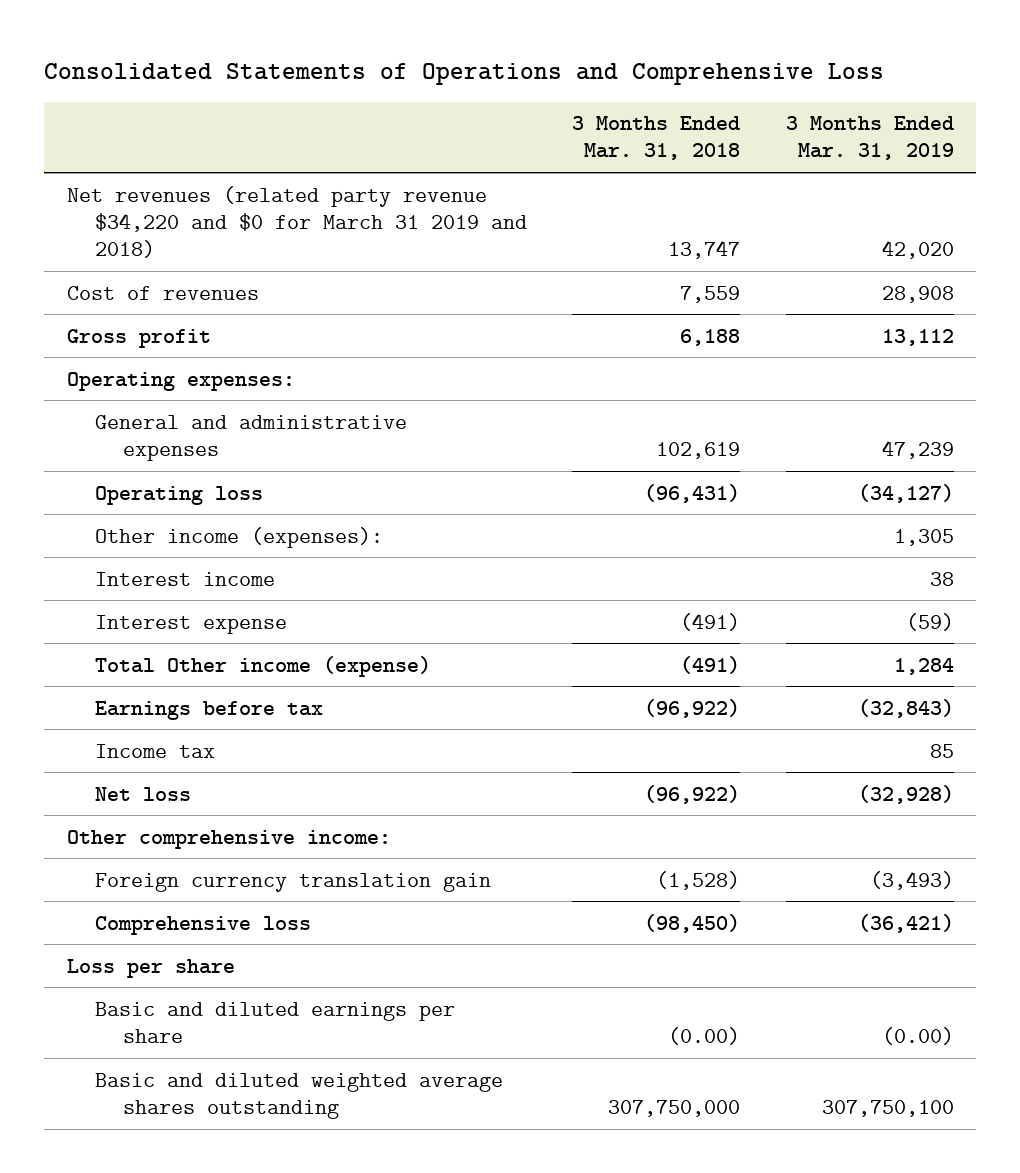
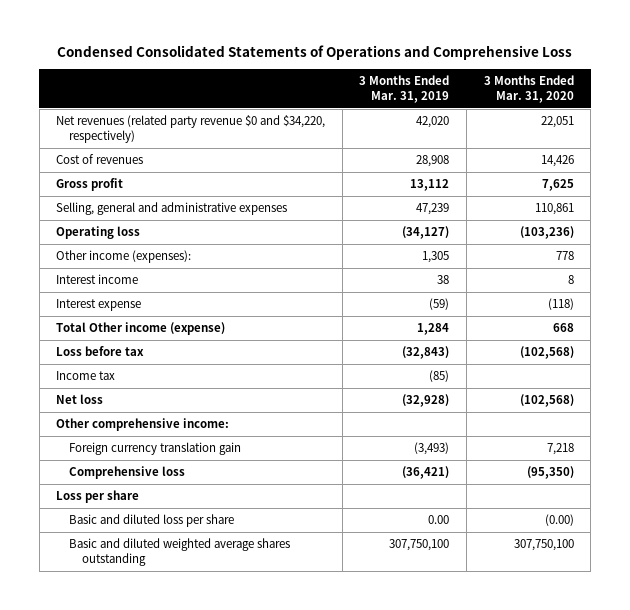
[44,63,885,86] Consolidated Statements of Operations and Comprehensive Loss -> [56,45,572,61] Condensed Consolidated Statements of Operations and Comprehensive Loss
[572,116,741,161] 3 Months Ended Mar. 31, 2018 -> none
none -> [483,75,574,104] 3 Months Ended Mar. 31, 2020
[66,185,527,258] Net revenues (related party revenue $34,220 and $0 for March 31 2019 and 2018) -> [56,115,326,144] Net revenues (related party revenue $0 and $34,220, respectively)
[66,371,295,391] Operating expenses: -> none
[94,414,407,461] General and administrative expenses -> [56,202,288,216] Selling, general and administrative expenses
[94,700,323,720] Earnings before tax -> [56,346,145,357] Loss before tax
[929,743,954,758] 85 -> [429,370,450,383] (85)
[94,1001,455,1043] Basic and diluted earnings per share -> [69,514,235,528] Basic and diluted loss per share
[881,1026,954,1045] (0.00) -> [428,515,450,525] 0.00

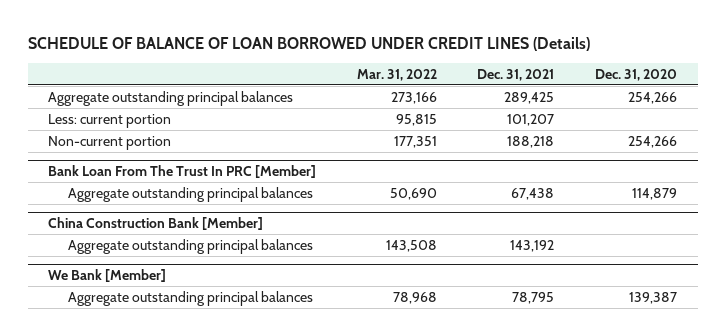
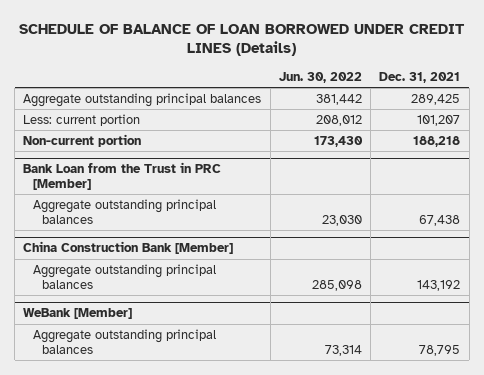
[356,68,437,81] Mar. 31, 2022 -> none
[595,68,678,81] Dec. 31, 2020 -> none
none -> [278,71,362,83] Jun. 30, 2022
[47,165,316,179] Bank Loan From The Trust In PRC [Member] -> [23,162,222,190] Bank Loan from the Trust in PRC [Member]
[47,269,166,283] We Bank [Member] -> [23,308,133,320] WeBank [Member]

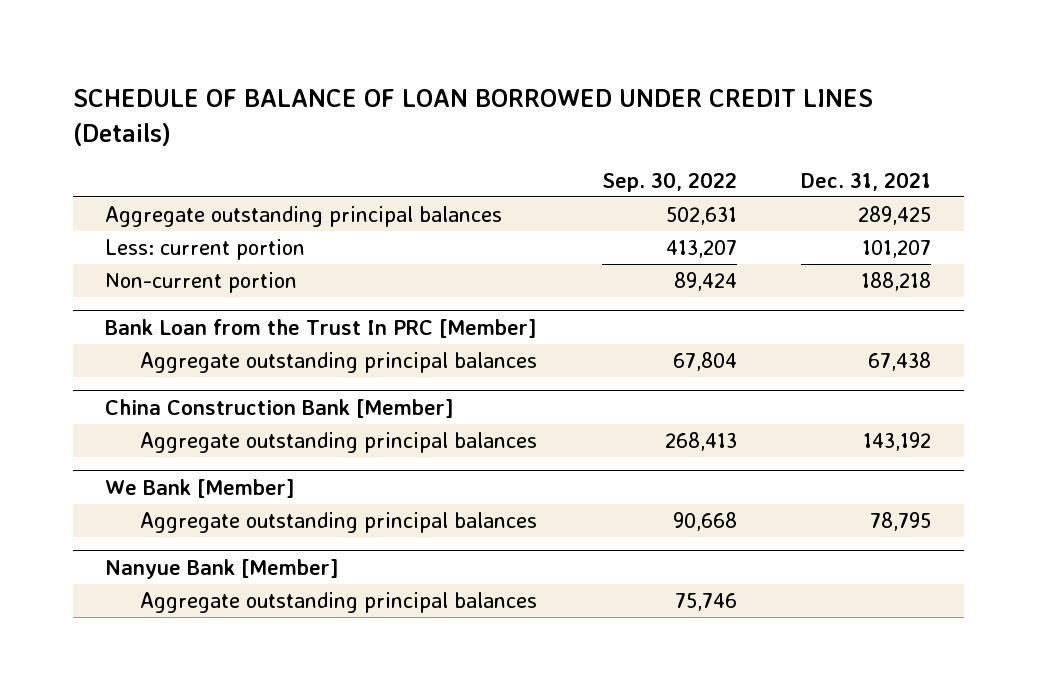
[278,71,362,83] Jun. 30, 2022 -> none
none -> [601,171,737,192] Sep. 30, 2022
[23,162,222,190] Bank Loan from the Trust in PRC [Member] -> [105,318,538,338] Bank Loan from the Trust In PRC [Member]
[23,308,133,320] WeBank [Member] -> [105,478,296,498] We Bank [Member]
none -> [105,558,340,579] Nanyue Bank [Member]
none -> [140,592,538,614] Aggregate outstanding principal balances

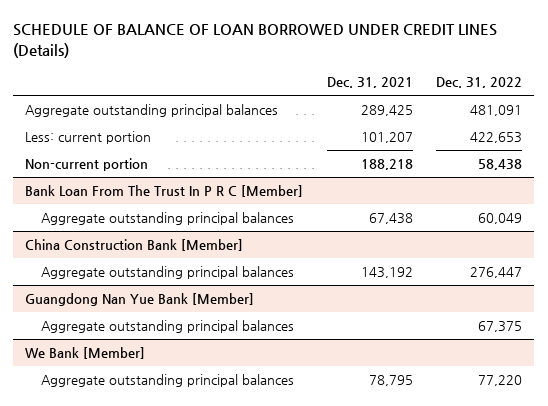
[601,171,737,192] Sep. 30, 2022 -> none
none -> [436,77,523,89] Dec. 31, 2022
[105,318,538,338] Bank Loan from the Trust In PRC [Member] -> [25,185,304,198] Bank Loan From The Trust In P R C [Member]
none -> [25,293,255,307] Guangdong Nan Yue Bank [Member]
none -> [41,320,295,334] Aggregate outstanding principal balances
[105,558,340,579] Nanyue Bank [Member] -> none
[140,592,538,614] Aggregate outstanding principal balances -> none

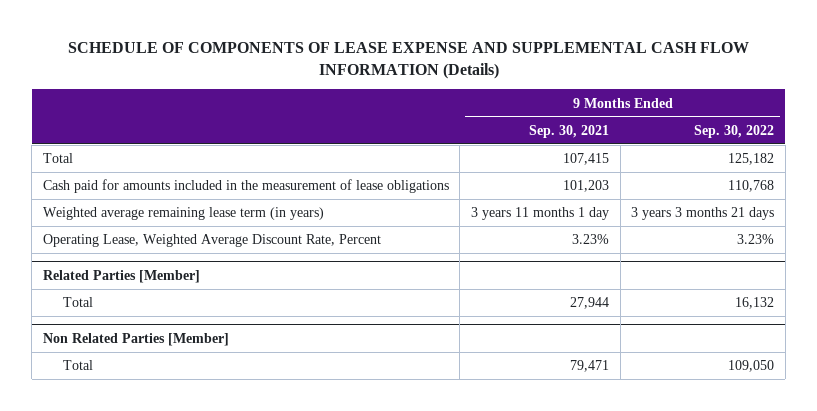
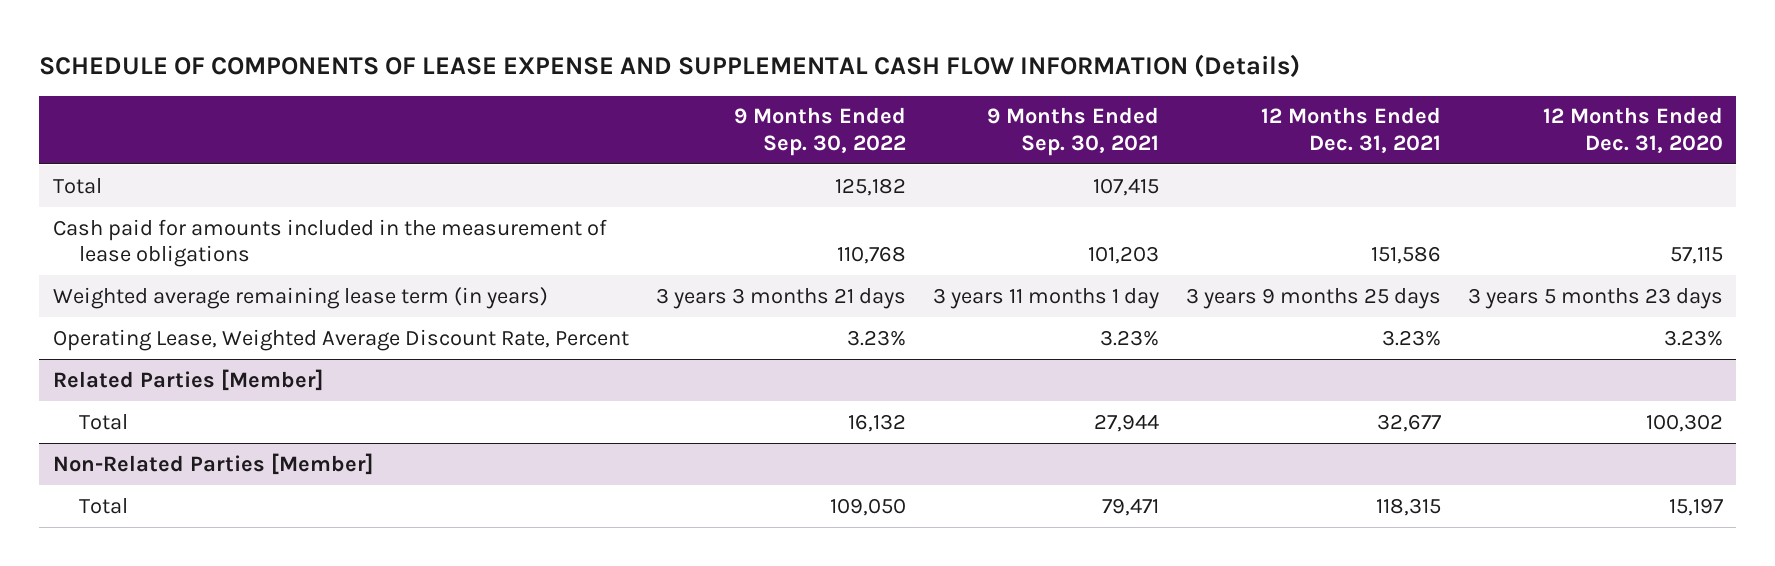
none -> [1260,107,1441,153] 12 Months Ended Dec. 31, 2021
none -> [1542,107,1723,153] 12 Months Ended Dec. 31, 2020
[42,333,229,347] Non Related Parties [Member] -> [52,452,373,475] Non-Related Parties [Member]

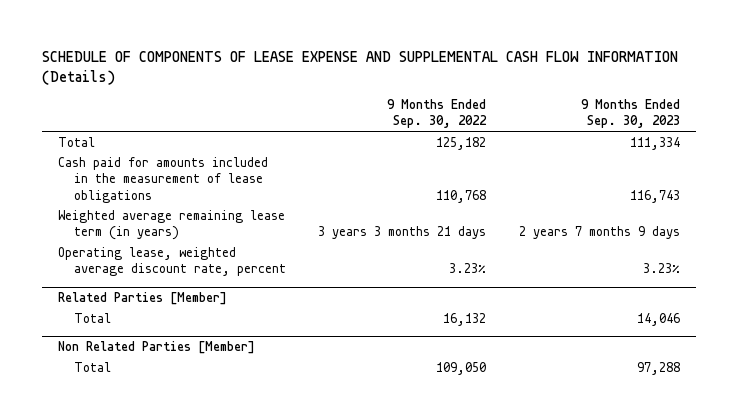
[986,107,1159,156] 9 Months Ended Sep. 30, 2021 -> none
[1260,107,1441,153] 12 Months Ended Dec. 31, 2021 -> none
[1542,107,1723,153] 12 Months Ended Dec. 31, 2020 -> none
none -> [580,98,680,129] 9 Months Ended Sep. 30, 2023
[52,328,629,351] Operating Lease, Weighted Average Discount Rate, Percent -> [58,246,286,277] Operating lease, weighted average discount rate, percent
[52,452,373,475] Non-Related Parties [Member] -> [58,340,256,354] Non Related Parties [Member]

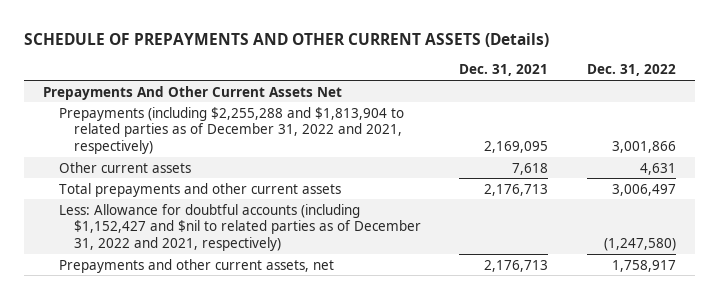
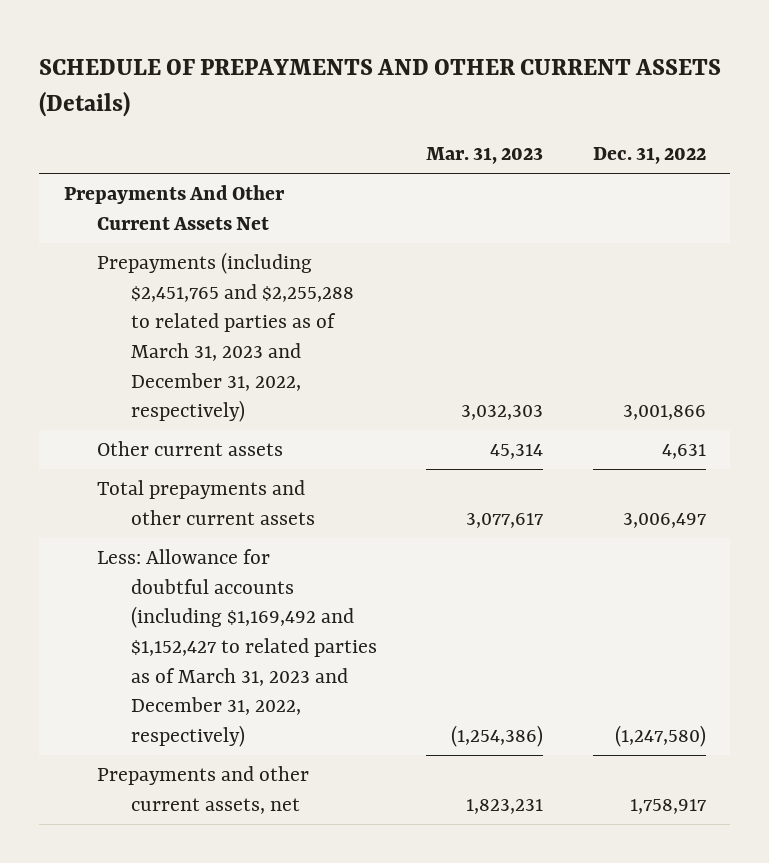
[459,64,549,77] Dec. 31, 2021 -> none
none -> [426,147,544,165] Mar. 31, 2023
[58,106,404,154] Prepayments (including $2,255,288 and $1,813,904 to related parties as of December 31, 2022 and 2021, respectively) -> [97,252,354,423] Prepayments (including $2,451,765 and $2,255,288 to related parties as of March 31, 2023 and December 31, 2022, respectively)
[58,203,422,251] Less: Allowance for doubtful accounts (including $1,152,427 and $nil to related parties as of December 31, 2022 and 2021, respectively) -> [97,549,377,747] Less: Allowance for doubtful accounts (including $1,169,492 and $1,152,427 to related parties as of March 31, 2023 and December 31, 2022, respectively)

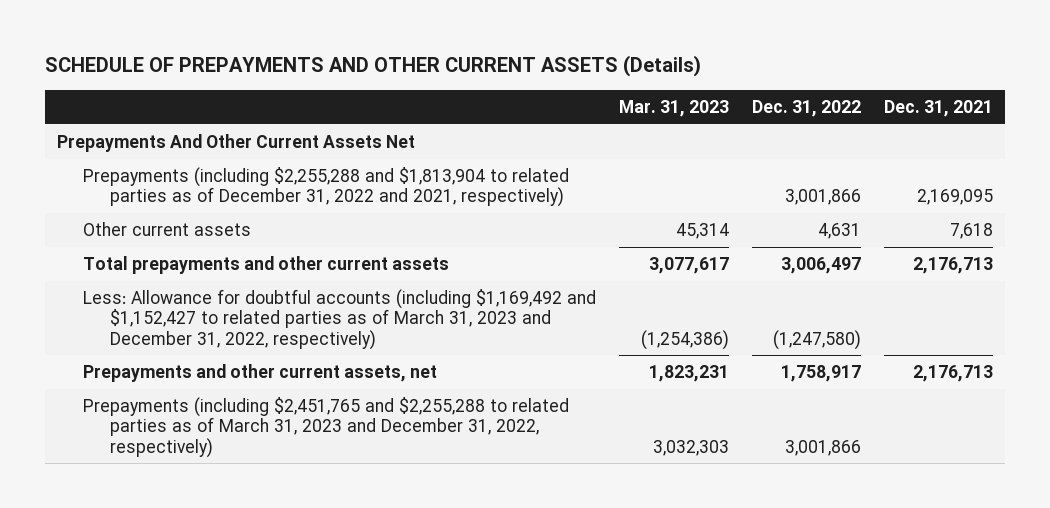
none -> [884,99,994,117] Dec. 31, 2021
none -> [83,167,570,208] Prepayments (including $2,255,288 and $1,813,904 to related parties as of December 31, 2022 and 2021, respectively)
[97,252,354,423] Prepayments (including $2,451,765 and $2,255,288 to related parties as of March 31, 2023 and December 31, 2022, respectively) -> [83,397,570,458] Prepayments (including $2,451,765 and $2,255,288 to related parties as of March 31, 2023 and December 31, 2022, respectively)

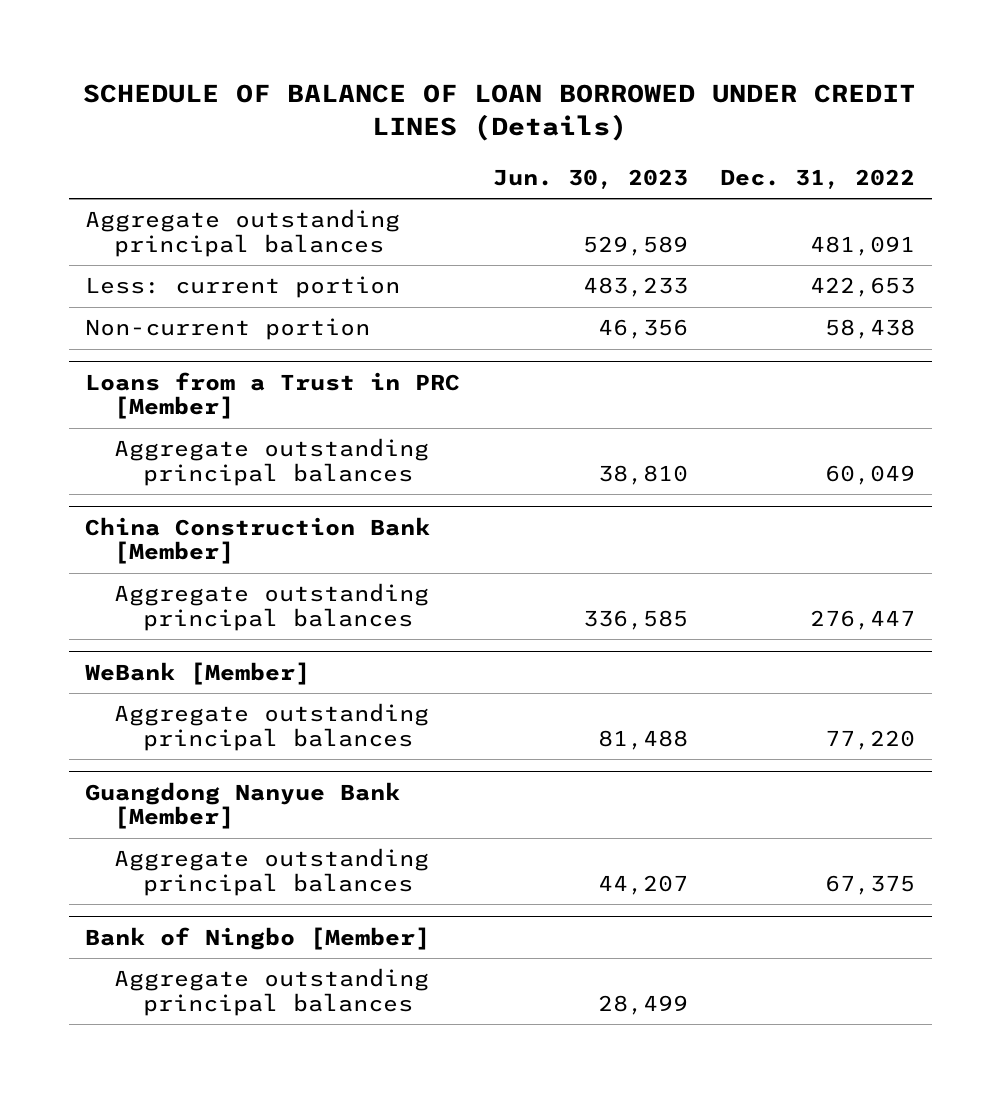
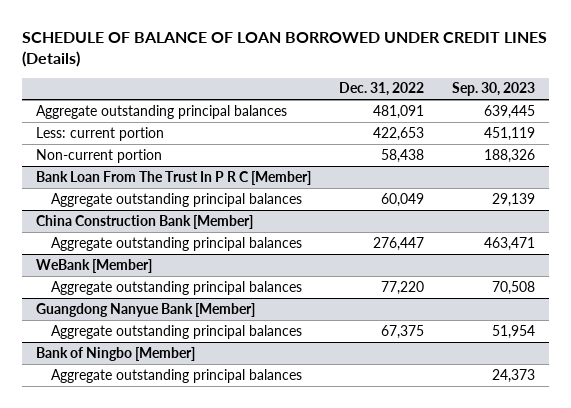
[492,168,688,189] Jun. 30, 2023 -> none
none -> [452,82,536,97] Sep. 30, 2023
[84,371,460,420] Loans from a Trust in PRC [Member] -> [36,170,312,185] Bank Loan From The Trust In P R C [Member]

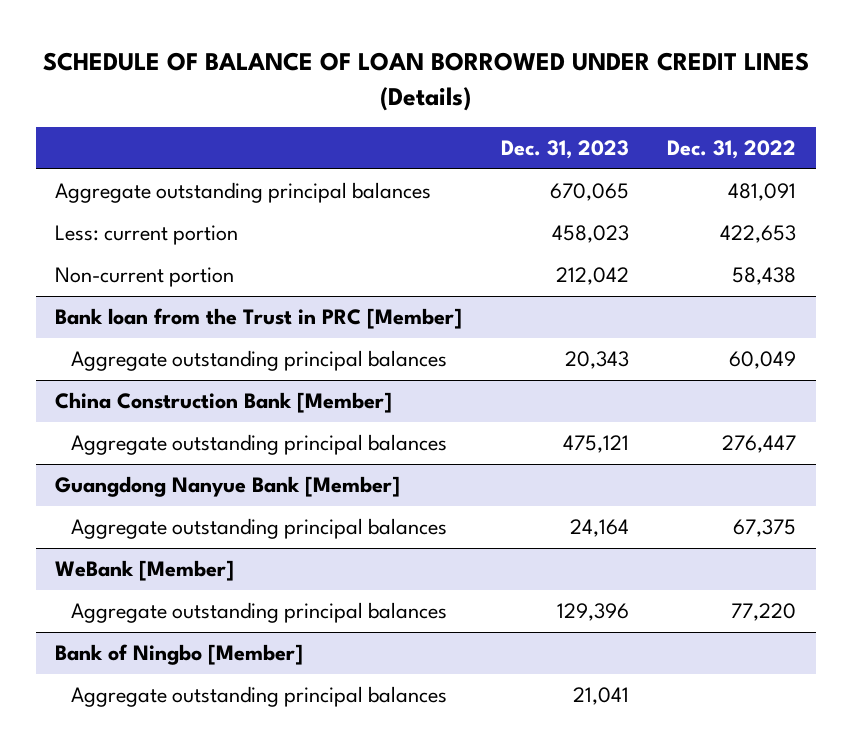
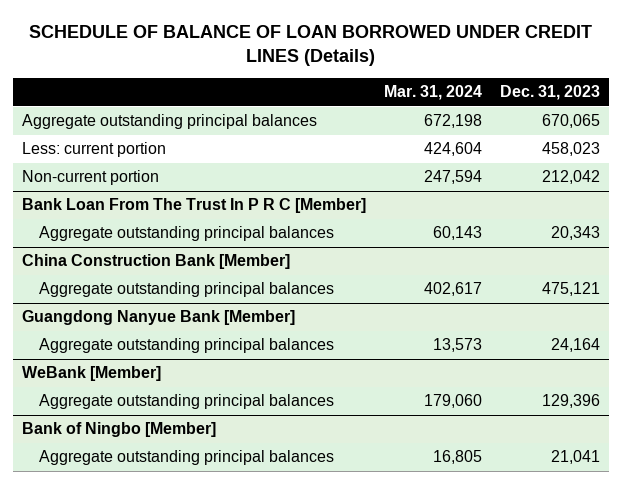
[667,140,797,160] Dec. 31, 2022 -> none
none -> [383,85,482,101] Mar. 31, 2024
[55,308,463,330] Bank loan from the Trust in PRC [Member] -> [22,198,367,214] Bank Loan From The Trust In P R C [Member]

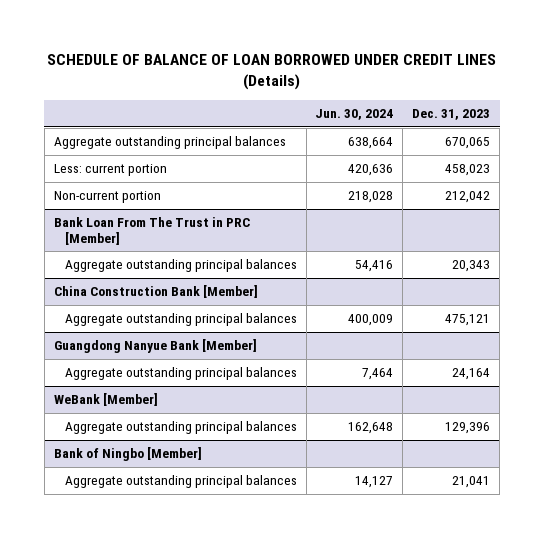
[383,85,482,101] Mar. 31, 2024 -> none
none -> [315,109,394,121] Jun. 30, 2024
[22,198,367,214] Bank Loan From The Trust In P R C [Member] -> [53,217,250,245] Bank Loan From The Trust in PRC [Member]

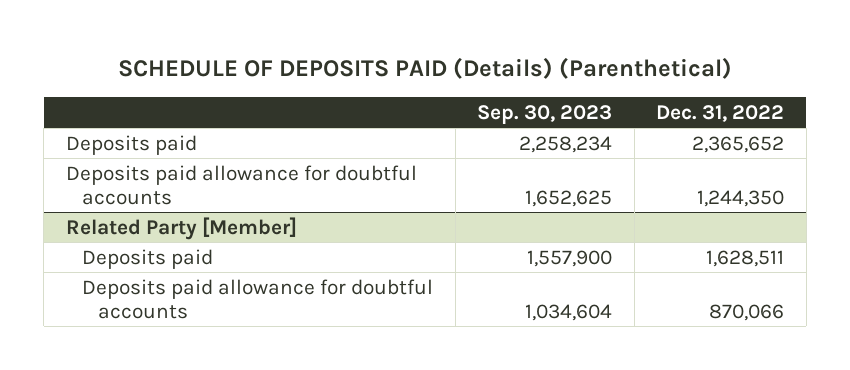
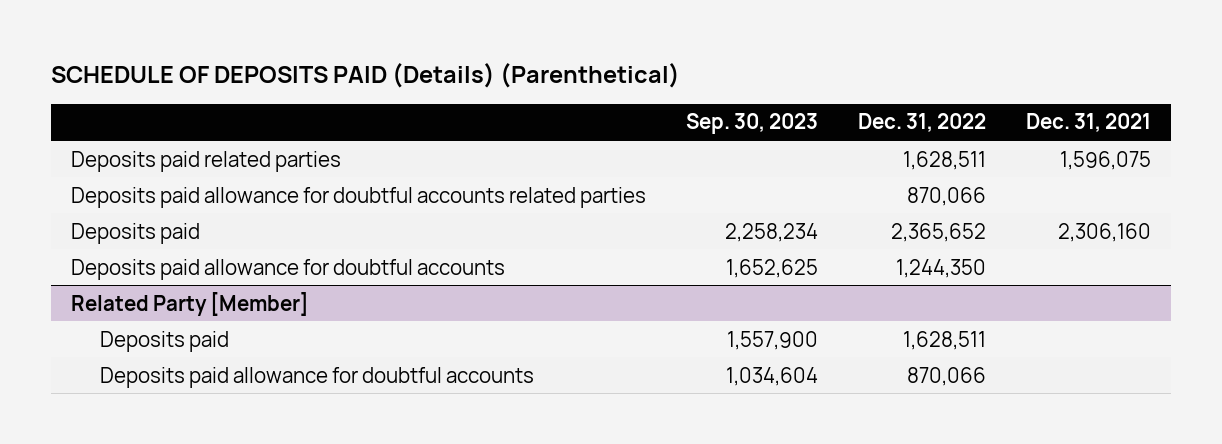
none -> [1025,113,1151,133] Dec. 31, 2021
none -> [71,150,342,172] Deposits paid related parties
none -> [71,186,647,208] Deposits paid allowance for doubtful accounts related parties

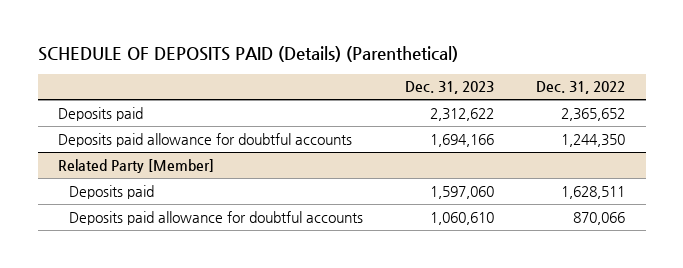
[685,113,818,135] Sep. 30, 2023 -> none
[1025,113,1151,133] Dec. 31, 2021 -> none
none -> [404,81,494,95] Dec. 31, 2023
[71,150,342,172] Deposits paid related parties -> none
[71,186,647,208] Deposits paid allowance for doubtful accounts related parties -> none

